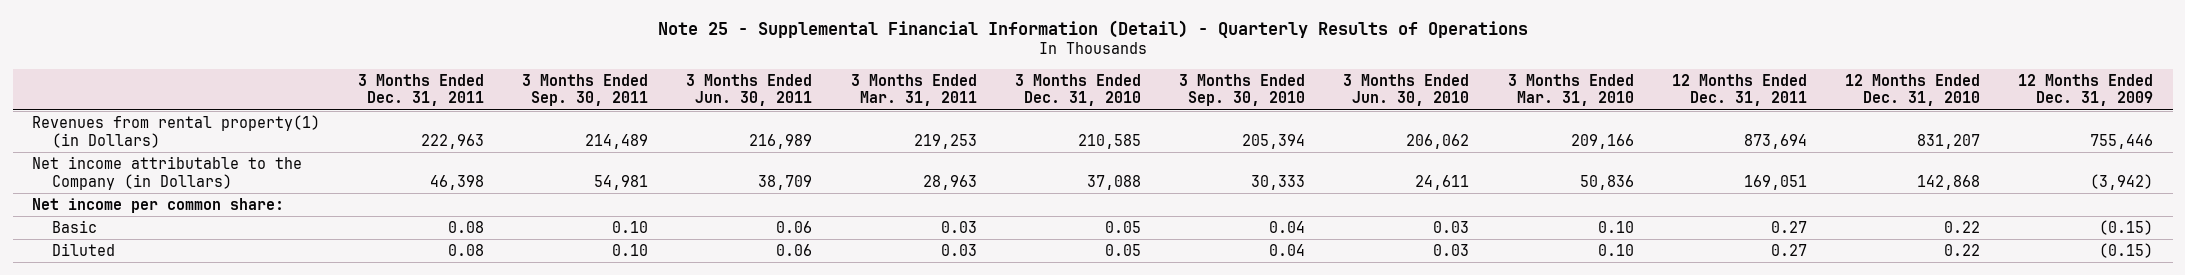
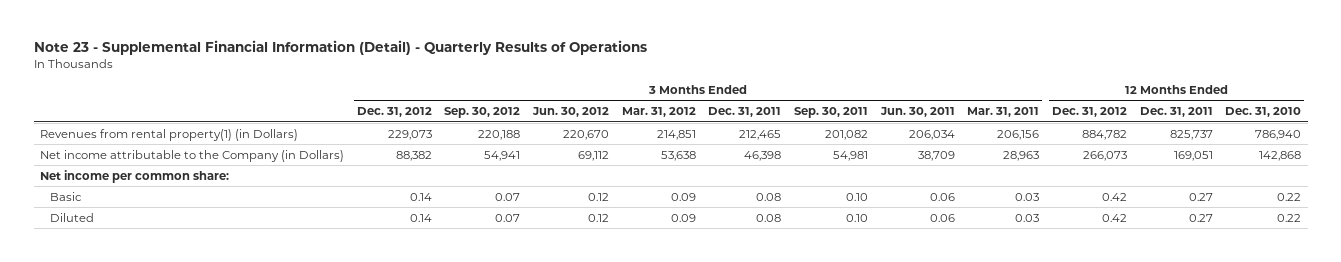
[657,19,1528,38] Note 25 - Supplemental Financial Information (Detail) - Quarterly Results of Operations -> [33,39,647,55] Note 23 - Supplemental Financial Information (Detail) - Quarterly Results of Operations
[1014,73,1141,107] 3 Months Ended Dec. 31, 2010 -> none
[1179,73,1306,107] 3 Months Ended Sep. 30, 2010 -> none
[1343,73,1470,107] 3 Months Ended Jun. 30, 2010 -> none
[1507,73,1634,107] 3 Months Ended Mar. 31, 2010 -> none
[2018,73,2154,107] 12 Months Ended Dec. 31, 2009 -> none
none -> [356,107,432,118] Dec. 31, 2012
none -> [444,107,521,119] Sep. 30, 2012
none -> [532,107,610,118] Jun. 30, 2012
none -> [621,107,696,118] Mar. 31, 2012
none -> [1051,107,1127,118] Dec. 31, 2012
[420,133,484,149] 222,963 -> [739,129,782,140] 212,465
[585,133,649,149] 214,489 -> [825,129,869,140] 201,082
[749,133,813,149] 216,989 -> [908,129,955,140] 206,034
[913,133,977,149] 219,253 -> [997,129,1040,140] 206,156
[1743,133,1807,149] 873,694 -> [1169,129,1213,140] 825,737
[1917,133,1981,149] 831,207 -> [1255,129,1302,140] 786,940

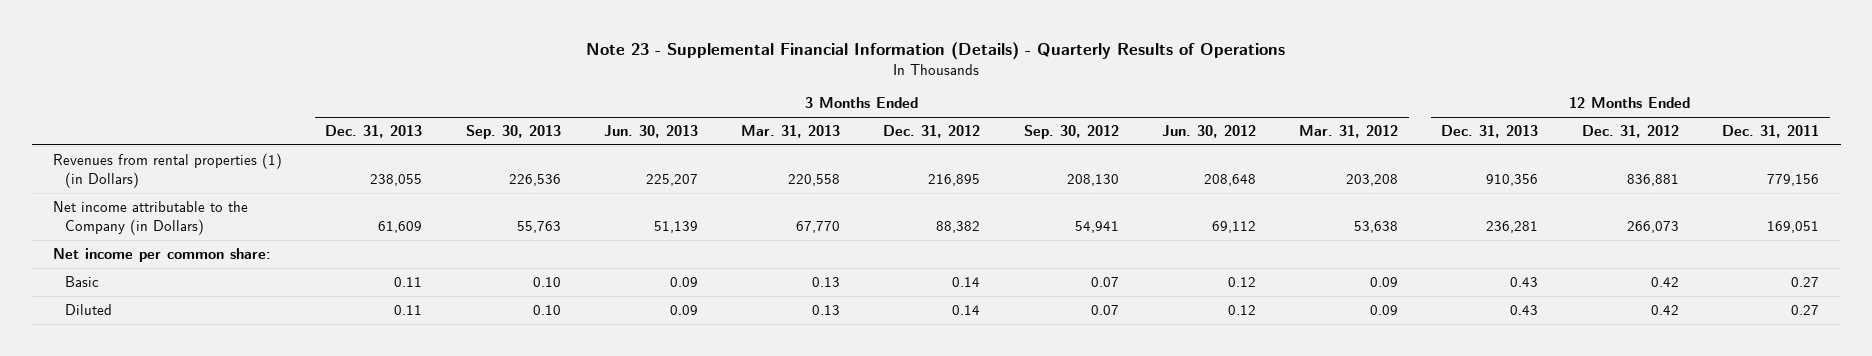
[33,39,647,55] Note 23 - Supplemental Financial Information (Detail) - Quarterly Results of Operations -> [586,41,1286,60] Note 23 - Supplemental Financial Information (Details) - Quarterly Results of Operations
[708,107,782,118] Dec. 31, 2011 -> none
[794,107,869,119] Sep. 30, 2011 -> none
[879,107,955,118] Jun. 30, 2011 -> none
[967,107,1040,118] Mar. 31, 2011 -> none
[1225,107,1302,118] Dec. 31, 2010 -> none
none -> [325,125,423,139] Dec. 31, 2013
none -> [465,125,561,140] Sep. 30, 2013
none -> [603,125,698,139] Jun. 30, 2013
none -> [741,125,841,139] Mar. 31, 2013
none -> [1441,125,1539,139] Dec. 31, 2013
[40,128,299,141] Revenues from rental property(1) (in Dollars) -> [53,153,283,189] Revenues from rental properties (1) (in Dollars)
[387,129,432,140] 229,073 -> [928,174,981,187] 216,895
[478,129,521,140] 220,188 -> [1066,174,1119,187] 208,130
[563,129,610,140] 220,670 -> [1203,174,1256,187] 208,648
[656,129,696,140] 214,851 -> [1346,174,1399,187] 203,208
[1081,129,1127,140] 884,782 -> [1626,174,1679,187] 836,881
[1169,129,1213,140] 825,737 -> [1766,174,1819,187] 779,156

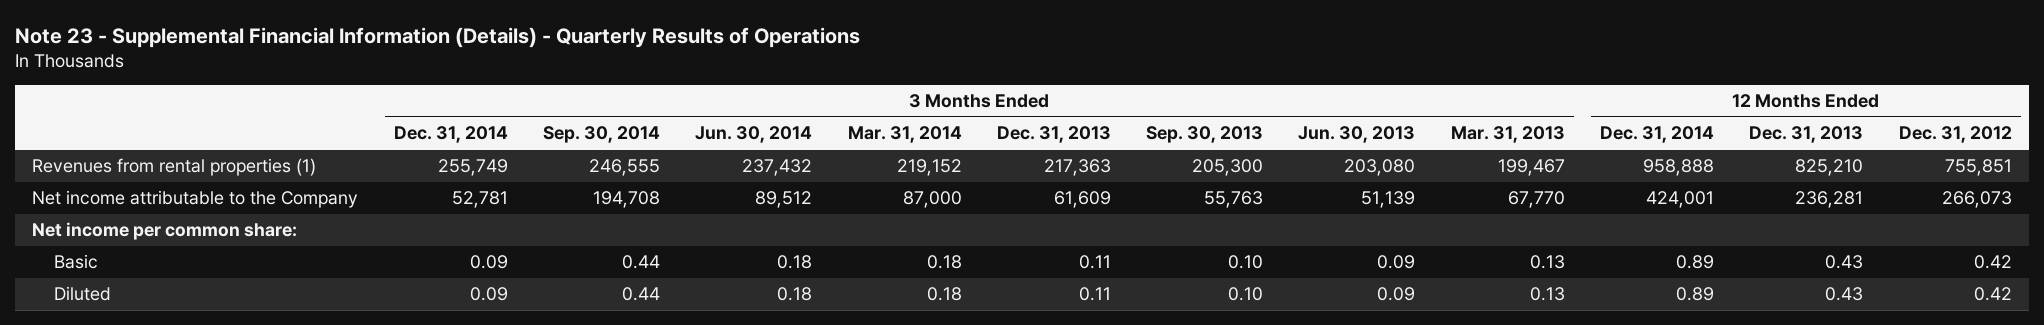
[883,125,981,139] Dec. 31, 2012 -> none
[1023,125,1119,140] Sep. 30, 2012 -> none
[1161,125,1256,139] Jun. 30, 2012 -> none
[1299,125,1399,139] Mar. 31, 2012 -> none
[1721,125,1819,139] Dec. 31, 2011 -> none
none -> [393,126,508,144] Dec. 31, 2014
none -> [542,126,660,144] Sep. 30, 2014
none -> [695,126,813,144] Jun. 30, 2014
none -> [847,126,962,144] Mar. 31, 2014
none -> [1600,126,1715,144] Dec. 31, 2014
[53,153,283,189] Revenues from rental properties (1) (in Dollars) -> [32,158,317,177] Revenues from rental properties (1)
[370,174,423,187] 238,055 -> [1043,159,1111,177] 217,363
[508,174,561,187] 226,536 -> [1192,159,1264,177] 205,300
[645,174,698,187] 225,207 -> [1344,159,1416,177] 203,080
[788,174,841,187] 220,558 -> [1497,159,1565,177] 199,467
[1486,174,1539,187] 910,356 -> [1795,159,1864,177] 825,210
[1626,174,1679,187] 836,881 -> [1944,159,2012,177] 755,851
[53,201,249,236] Net income attributable to the Company (in Dollars) -> [32,190,359,209] Net income attributable to the Company

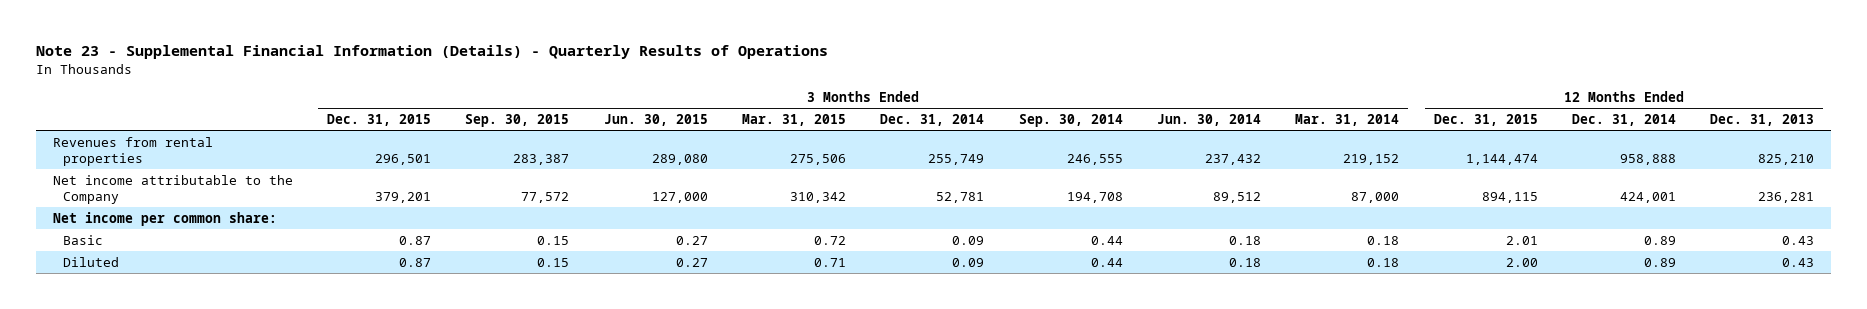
[996,126,1111,144] Dec. 31, 2013 -> none
[1146,126,1264,144] Sep. 30, 2013 -> none
[1298,126,1416,144] Jun. 30, 2013 -> none
[1450,126,1565,144] Mar. 31, 2013 -> none
[1898,126,2012,144] Dec. 31, 2012 -> none
none -> [327,114,432,127] Dec. 31, 2015
none -> [465,114,570,128] Sep. 30, 2015
none -> [603,114,708,127] Jun. 30, 2015
none -> [742,114,847,127] Mar. 31, 2015
none -> [1433,114,1538,127] Dec. 31, 2015
[32,158,317,177] Revenues from rental properties (1) -> [52,136,213,166] Revenues from rental properties

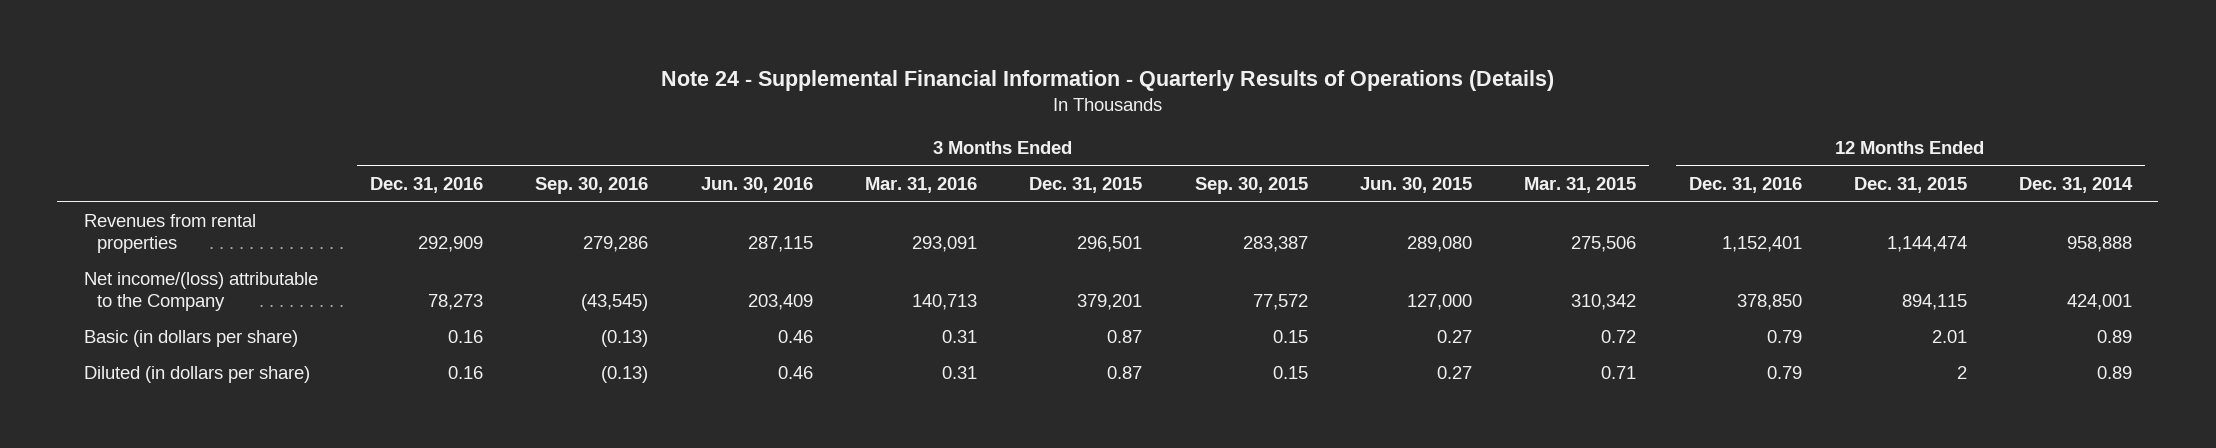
[35,44,828,59] Note 23 - Supplemental Financial Information (Details) - Quarterly Results of Operations -> [660,70,1554,92] Note 24 - Supplemental Financial Information - Quarterly Results of Operations (Details)
[880,114,985,127] Dec. 31, 2014 -> none
[1018,114,1123,128] Sep. 30, 2014 -> none
[1156,114,1261,127] Jun. 30, 2014 -> none
[1295,114,1400,127] Mar. 31, 2014 -> none
[1710,114,1815,127] Dec. 31, 2013 -> none
none -> [369,177,483,194] Dec. 31, 2016
none -> [535,177,649,195] Sep. 30, 2016
none -> [700,177,813,194] Jun. 30, 2016
none -> [864,177,977,194] Mar. 31, 2016
none -> [1688,177,1802,194] Dec. 31, 2016
[52,211,277,226] Net income per common share: -> none
[52,174,293,204] Net income attributable to the Company -> [83,272,318,312] Net income/(loss) attributable to the Company
[62,234,103,245] Basic -> [83,330,298,348] Basic (in dollars per share)
[62,256,119,267] Diluted -> [83,366,310,384] Diluted (in dollars per share)
[1505,257,1538,267] 2.00 -> [1956,366,1967,380] 2

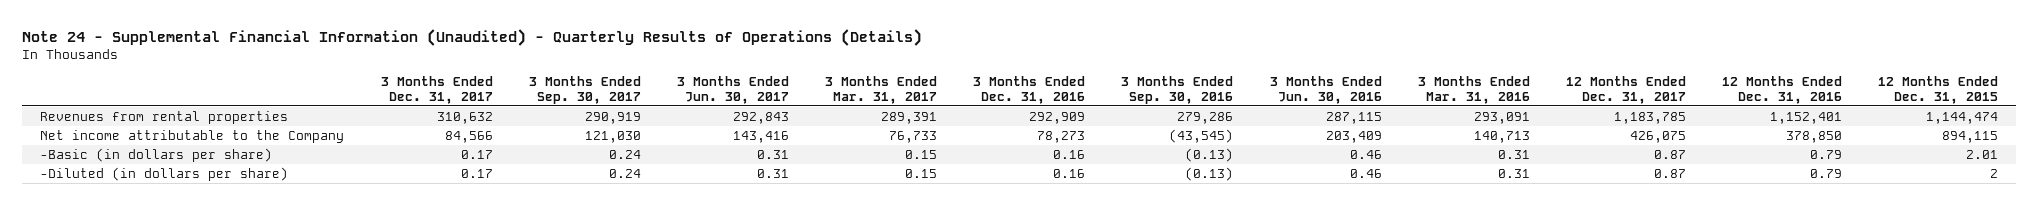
[660,70,1554,92] Note 24 - Supplemental Financial Information - Quarterly Results of Operations (Details) -> [22,29,923,47] Note 24 - Supplemental Financial Information (Unaudited) - Quarterly Results of Operations (Details)
[1029,177,1143,194] Dec. 31, 2015 -> none
[1194,177,1308,195] Sep. 30, 2015 -> none
[1359,177,1472,194] Jun. 30, 2015 -> none
[1524,177,1637,194] Mar. 31, 2015 -> none
[2019,177,2134,194] Dec. 31, 2014 -> none
none -> [380,75,493,104] 3 Months Ended Dec. 31, 2017
none -> [528,75,641,104] 3 Months Ended Sep. 30, 2017
none -> [676,75,789,104] 3 Months Ended Jun. 30, 2017
none -> [825,75,938,104] 3 Months Ended Mar. 31, 2017
none -> [1566,75,1687,104] 12 Months Ended Dec. 31, 2017
[83,272,318,312] Net income/(loss) attributable to the Company -> [40,129,345,143] Net income attributable to the Company
[83,330,298,348] Basic (in dollars per share) -> [40,147,273,162] -Basic (in dollars per share)
[83,366,310,384] Diluted (in dollars per share) -> [40,166,289,181] -Diluted (in dollars per share)

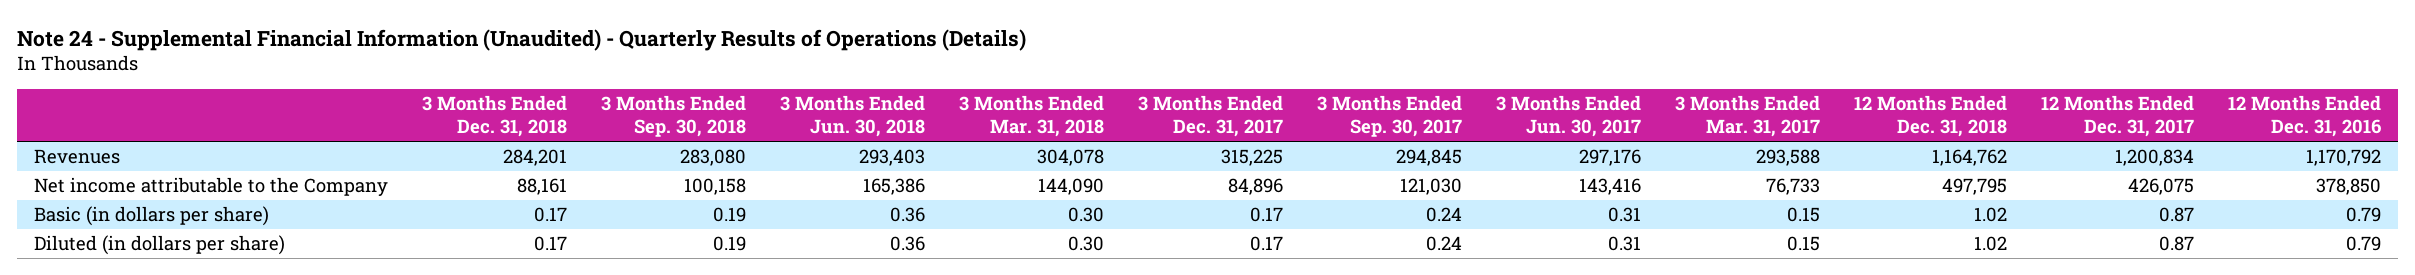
[973,75,1086,104] 3 Months Ended Dec. 31, 2016 -> none
[1121,75,1234,104] 3 Months Ended Sep. 30, 2016 -> none
[1269,75,1382,104] 3 Months Ended Jun. 30, 2016 -> none
[1417,75,1530,104] 3 Months Ended Mar. 31, 2016 -> none
[1878,75,1999,104] 12 Months Ended Dec. 31, 2015 -> none
none -> [422,94,568,137] 3 Months Ended Dec. 31, 2018
none -> [601,94,747,137] 3 Months Ended Sep. 30, 2018
none -> [780,94,926,137] 3 Months Ended Jun. 30, 2018
none -> [959,94,1105,137] 3 Months Ended Mar. 31, 2018
none -> [1854,94,2008,137] 12 Months Ended Dec. 31, 2018
[40,110,289,124] Revenues from rental properties -> none
none -> [34,149,121,165] Revenues
[444,130,493,143] 84,566 -> [1228,178,1284,196] 84,896
[40,147,273,162] -Basic (in dollars per share) -> [34,206,270,227] Basic (in dollars per share)
[40,166,289,181] -Diluted (in dollars per share) -> [34,235,286,256] Diluted (in dollars per share)

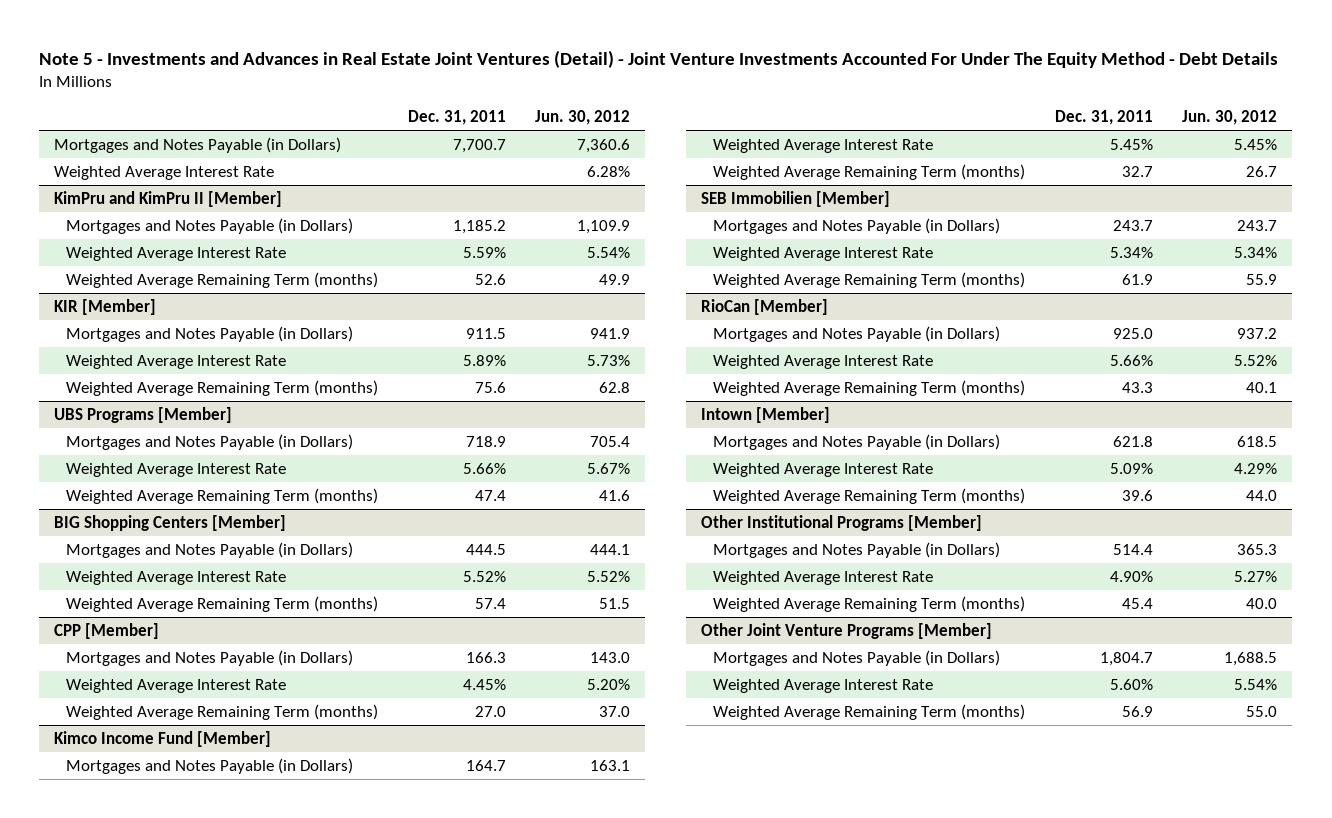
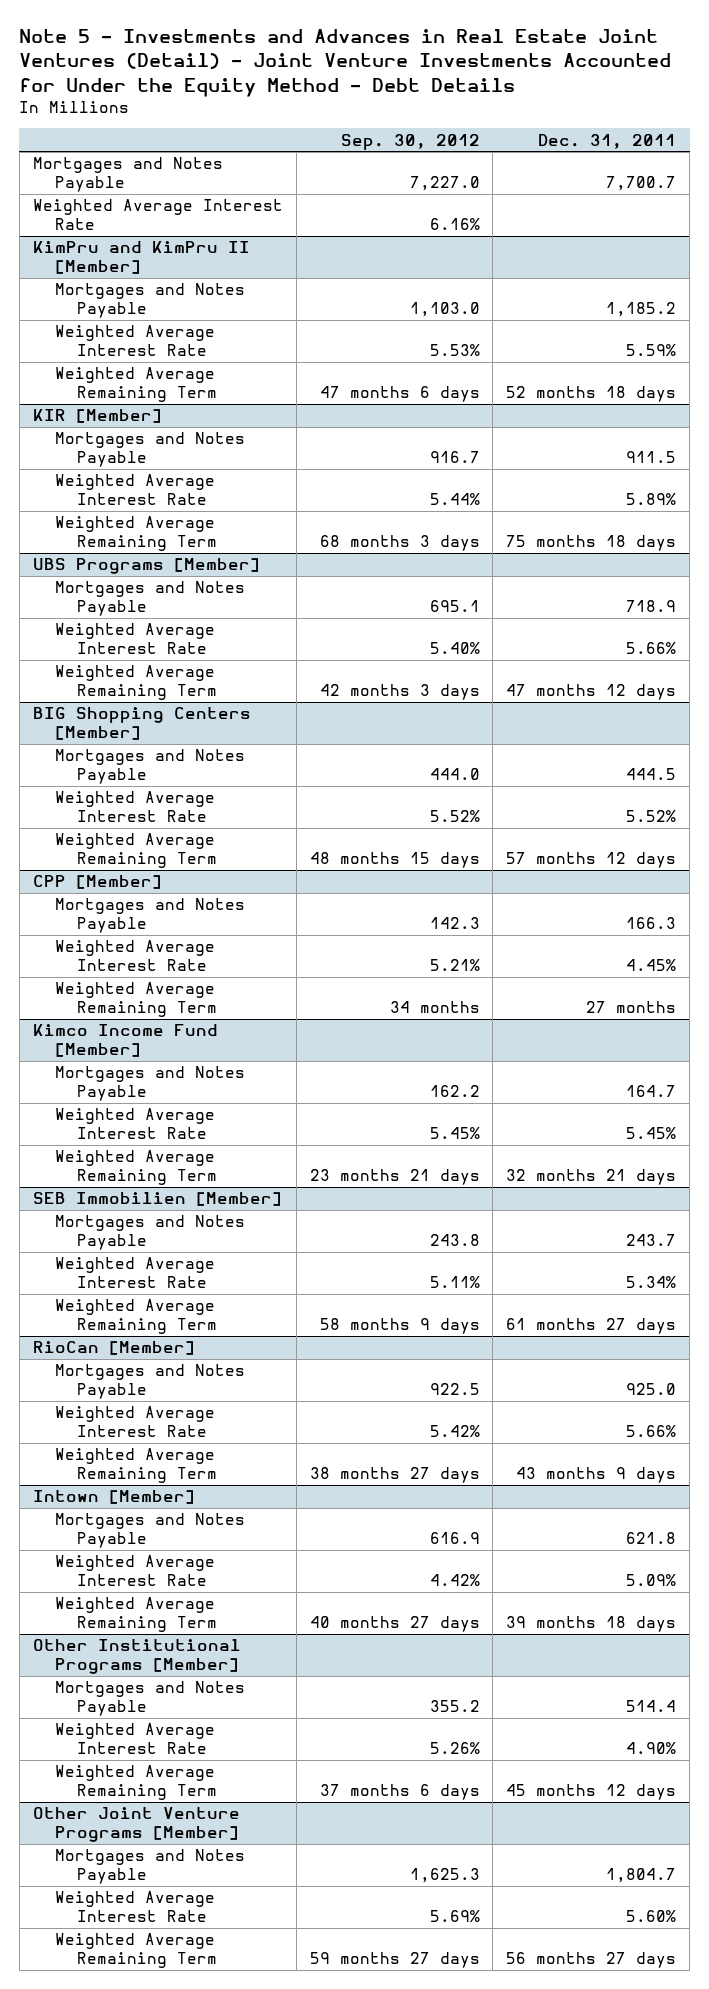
[39,49,1279,68] Note 5 - Investments and Advances in Real Estate Joint Ventures (Detail) - Joint Venture Investments Accounted For Under The Equity Method - Debt Details -> [19,29,672,97] Note 5 - Investments and Advances in Real Estate Joint Ventures (Detail) - Joint Venture Investments Accounted for Under the Equity Method - Debt Details
[535,109,631,125] Jun. 30, 2012 -> none
none -> [340,133,480,150] Sep. 30, 2012
[54,136,342,153] Mortgages and Notes Payable (in Dollars) -> [32,157,223,192] Mortgages and Notes Payable
[65,217,353,234] Mortgages and Notes Payable (in Dollars) -> [54,283,245,318] Mortgages and Notes Payable
[65,271,378,288] Weighted Average Remaining Term (months) -> [54,367,217,402] Weighted Average Remaining Term
[474,273,506,285] 52.6 -> [506,385,677,402] 52 months 18 days
[65,325,353,342] Mortgages and Notes Payable (in Dollars) -> [54,432,245,467] Mortgages and Notes Payable
[65,379,378,396] Weighted Average Remaining Term (months) -> [54,516,217,551] Weighted Average Remaining Term
[474,381,506,393] 75.6 -> [506,534,677,551] 75 months 18 days
[65,433,353,450] Mortgages and Notes Payable (in Dollars) -> [54,581,245,616] Mortgages and Notes Payable
[65,487,378,504] Weighted Average Remaining Term (months) -> [54,665,217,700] Weighted Average Remaining Term
[474,489,506,501] 47.4 -> [506,683,677,700] 47 months 12 days
[65,541,353,558] Mortgages and Notes Payable (in Dollars) -> [54,749,245,784] Mortgages and Notes Payable
[65,595,378,612] Weighted Average Remaining Term (months) -> [54,833,217,868] Weighted Average Remaining Term
[474,597,506,609] 57.4 -> [506,851,677,868] 57 months 12 days
[65,649,353,666] Mortgages and Notes Payable (in Dollars) -> [54,898,245,933] Mortgages and Notes Payable
[65,703,378,720] Weighted Average Remaining Term (months) -> [54,982,217,1017] Weighted Average Remaining Term
[474,705,506,717] 27.0 -> [586,1000,677,1013] 27 months
[65,757,353,774] Mortgages and Notes Payable (in Dollars) -> [54,1066,245,1101] Mortgages and Notes Payable
[712,163,1025,180] Weighted Average Remaining Term (months) -> [54,1150,217,1185] Weighted Average Remaining Term
[1121,165,1153,177] 32.7 -> [506,1168,677,1185] 32 months 21 days
[712,217,1000,234] Mortgages and Notes Payable (in Dollars) -> [54,1215,245,1250] Mortgages and Notes Payable
[712,271,1025,288] Weighted Average Remaining Term (months) -> [54,1299,217,1334] Weighted Average Remaining Term
[1121,273,1153,285] 61.9 -> [506,1317,677,1334] 61 months 27 days
[712,325,1000,342] Mortgages and Notes Payable (in Dollars) -> [54,1364,245,1399] Mortgages and Notes Payable
[712,379,1025,396] Weighted Average Remaining Term (months) -> [54,1448,217,1483] Weighted Average Remaining Term
[1121,381,1153,393] 43.3 -> [516,1466,677,1483] 43 months 9 days
[712,433,1000,450] Mortgages and Notes Payable (in Dollars) -> [54,1513,245,1548] Mortgages and Notes Payable
[712,487,1025,504] Weighted Average Remaining Term (months) -> [54,1597,217,1632] Weighted Average Remaining Term
[1121,489,1153,501] 39.6 -> [506,1615,677,1632] 39 months 18 days
[712,541,1000,558] Mortgages and Notes Payable (in Dollars) -> [54,1681,245,1716] Mortgages and Notes Payable
[712,595,1025,612] Weighted Average Remaining Term (months) -> [54,1765,217,1800] Weighted Average Remaining Term
[1121,597,1153,609] 45.4 -> [506,1783,677,1800] 45 months 12 days
[712,649,1000,666] Mortgages and Notes Payable (in Dollars) -> [54,1849,245,1884] Mortgages and Notes Payable
[712,703,1025,720] Weighted Average Remaining Term (months) -> [54,1933,217,1968] Weighted Average Remaining Term
[1121,705,1153,717] 56.9 -> [506,1951,677,1968] 56 months 27 days

